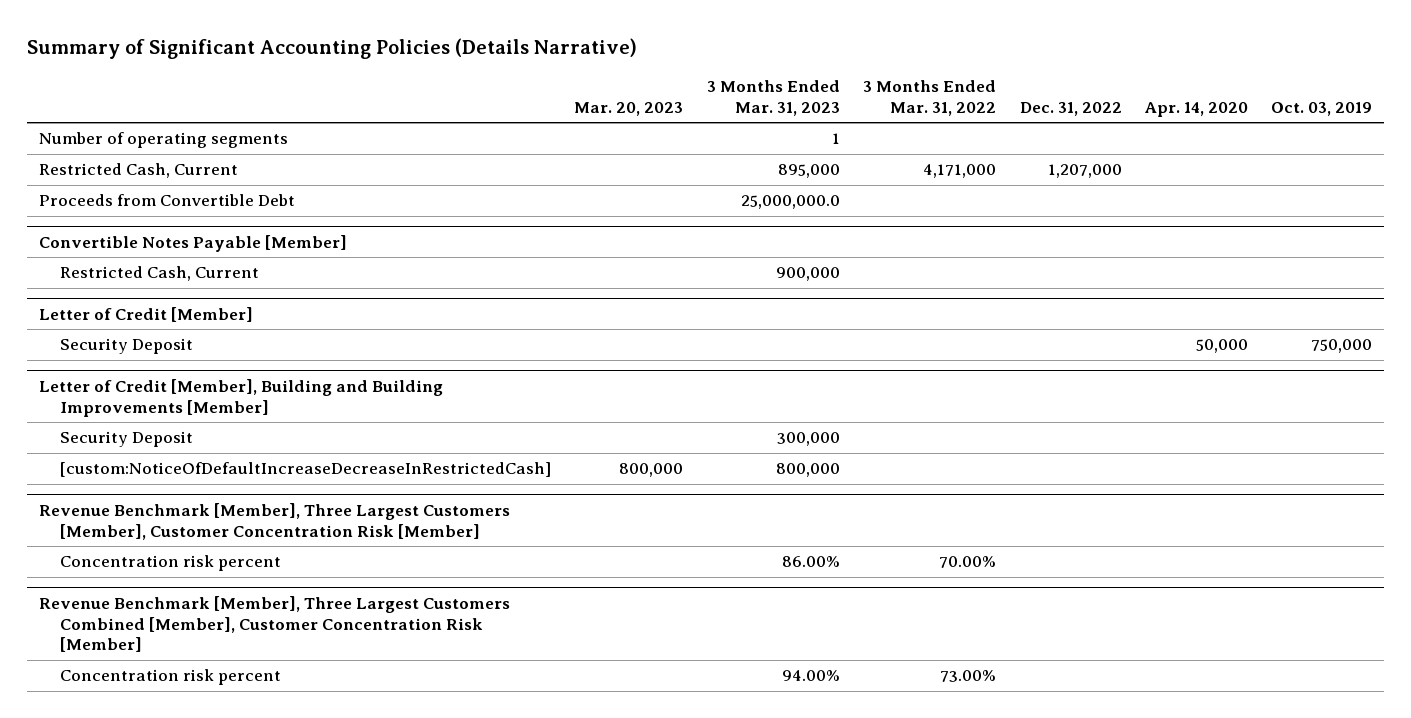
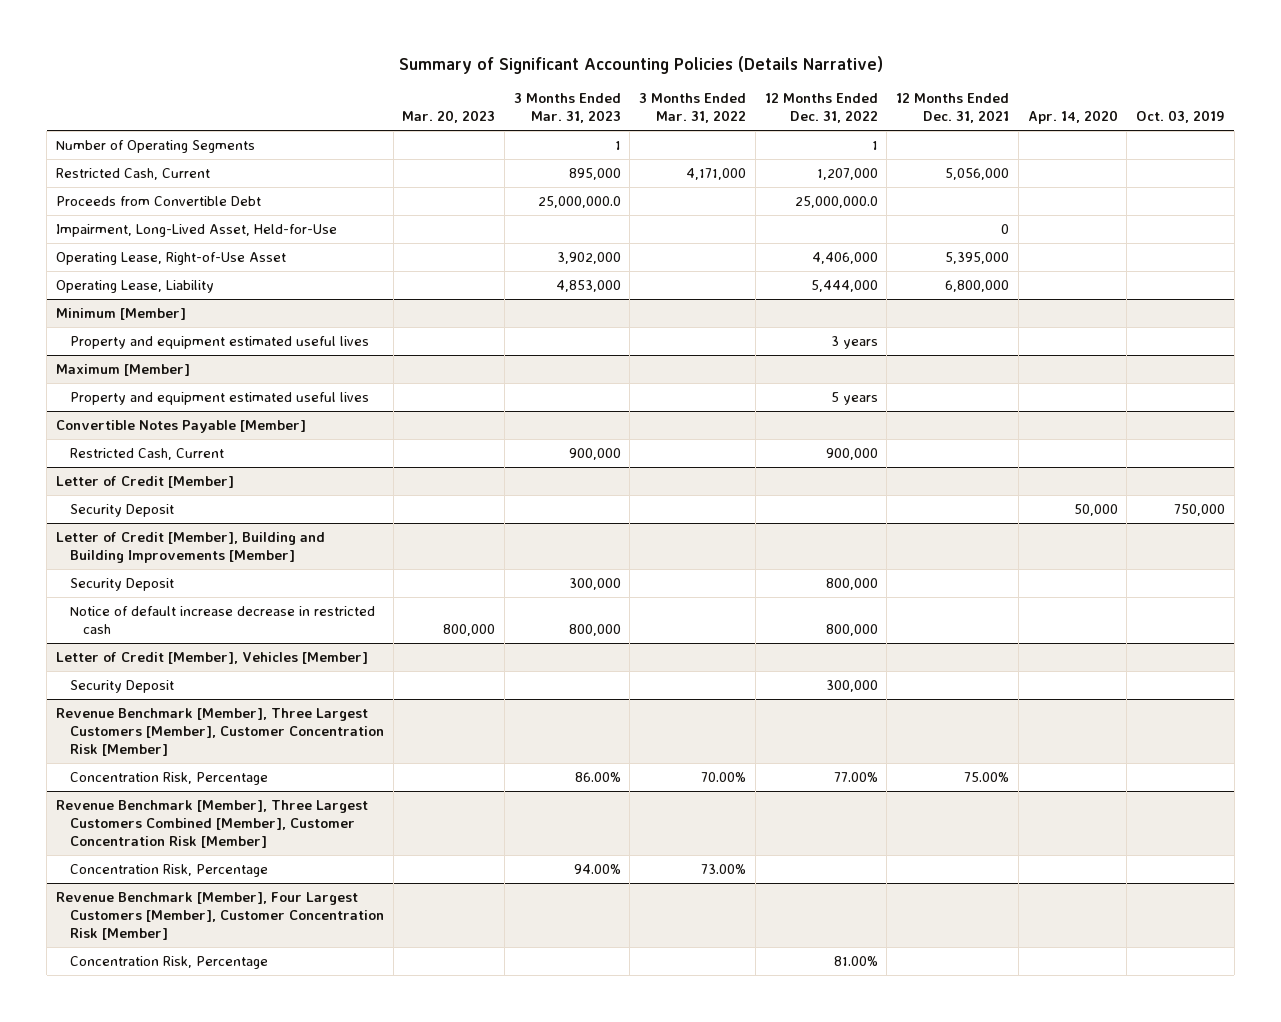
[1019,102,1122,117] Dec. 31, 2022 -> none
none -> [764,93,878,124] 12 Months Ended Dec. 31, 2022
none -> [896,93,1010,124] 12 Months Ended Dec. 31, 2021
[38,132,288,149] Number of operating segments -> [56,139,256,153] Number of Operating Segments
none -> [56,223,338,237] Impairment, Long-Lived Asset, Held-for-Use
none -> [56,251,287,265] Operating Lease, Right-of-Use Asset
none -> [56,279,215,293] Operating Lease, Liability
none -> [56,307,187,320] Minimum [Member]
none -> [69,335,369,349] Property and equipment estimated useful lives
none -> [56,363,191,376] Maximum [Member]
none -> [69,391,369,405] Property and equipment estimated useful lives
[60,462,552,478] [custom:NoticeOfDefaultIncreaseDecreaseInRestrictedCash] -> [69,605,375,634] Notice of default increase decrease in restricted cash
none -> [56,651,369,664] Letter of Credit [Member], Vehicles [Member]
none -> [69,679,174,693] Security Deposit
[60,555,282,572] Concentration risk percent -> [69,771,268,785] Concentration Risk, Percentage
[60,669,282,686] Concentration risk percent -> [69,863,268,877] Concentration Risk, Percentage
none -> [56,891,384,940] Revenue Benchmark [Member], Four Largest Customers [Member], Customer Concentration Risk [Member]
none -> [69,955,268,969] Concentration Risk, Percentage

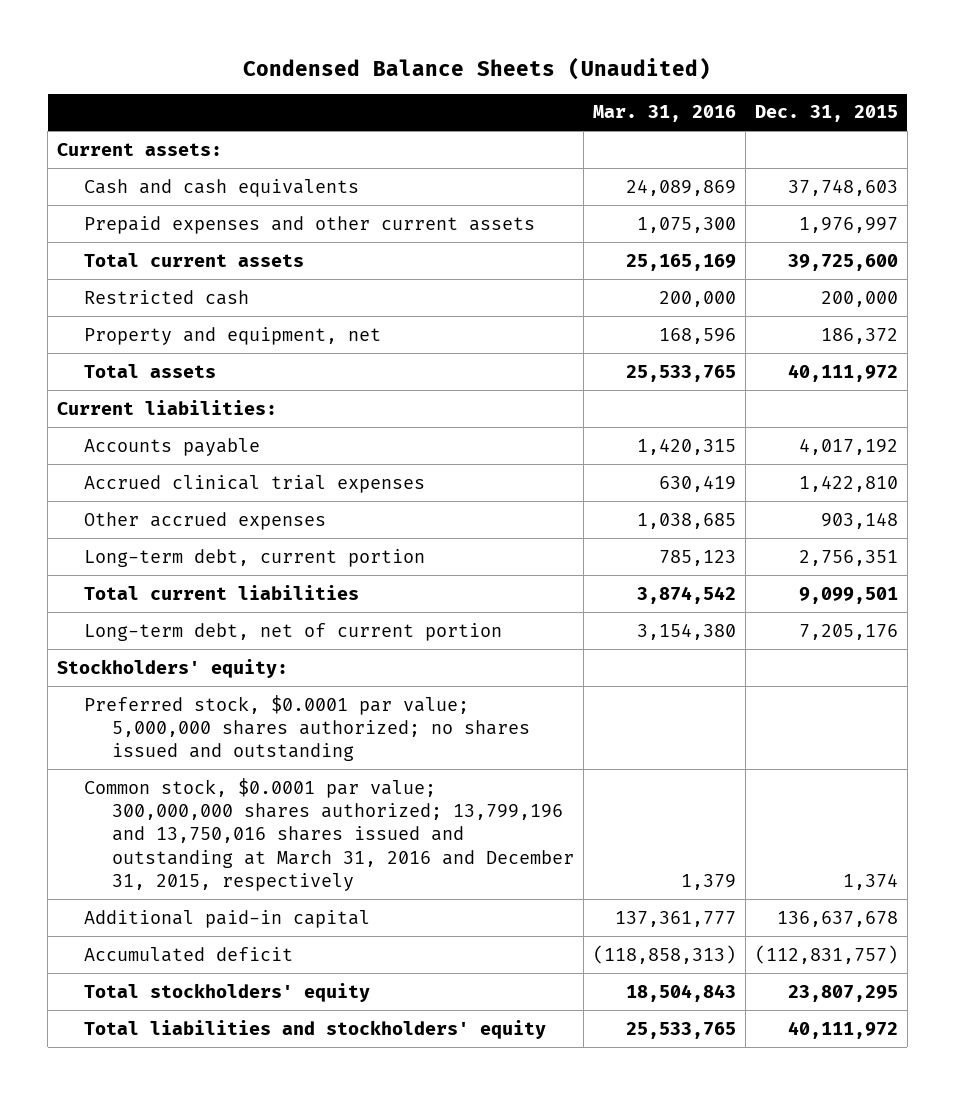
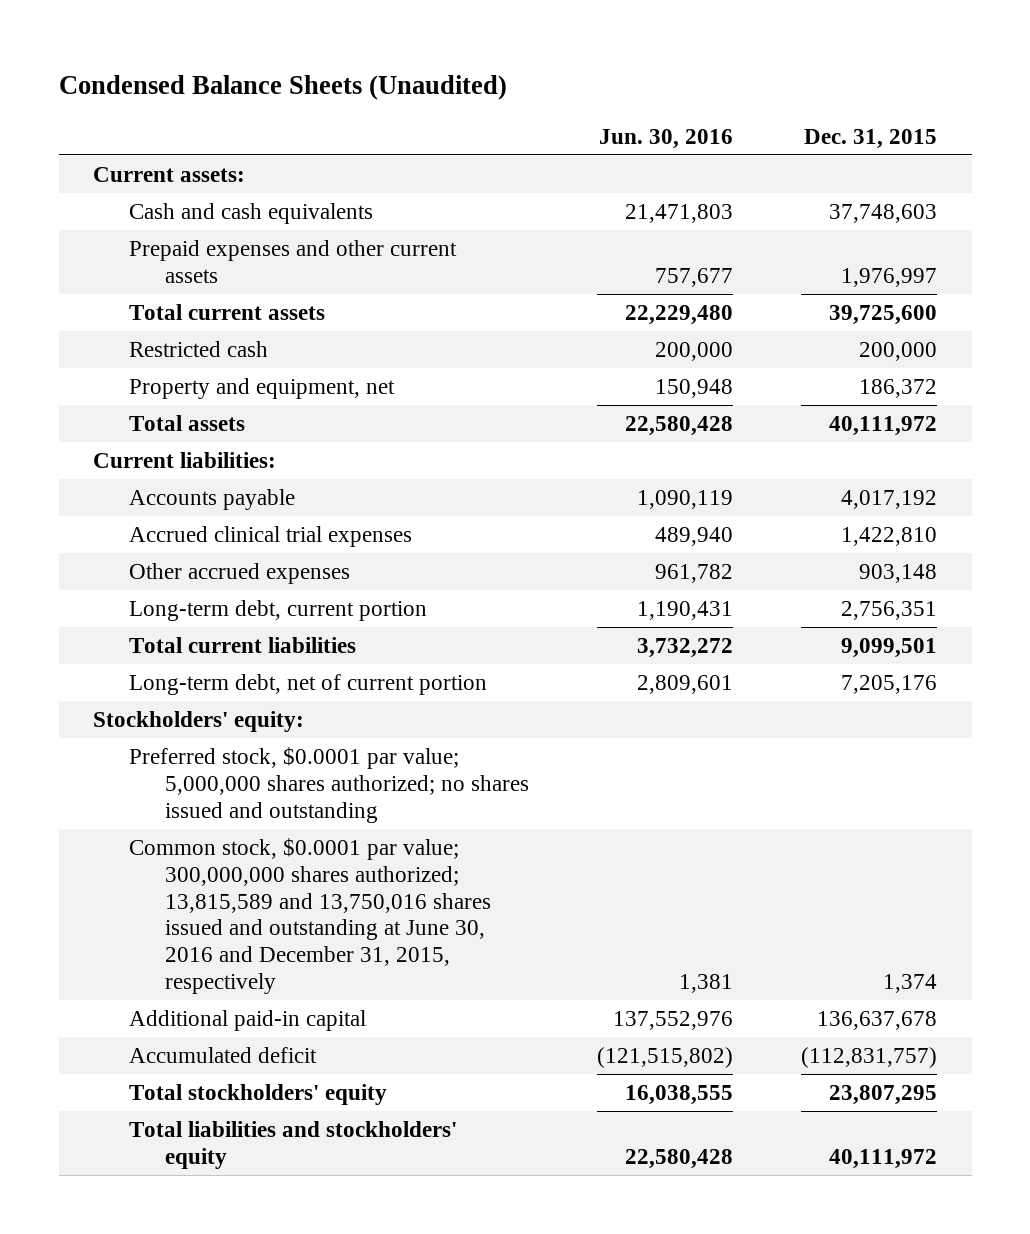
[592,105,736,123] Mar. 31, 2016 -> none
none -> [599,128,734,149] Jun. 30, 2016
[84,777,574,892] Common stock, $0.0001 par value; 300,000,000 shares authorized; 13,799,196 and 13,750,016 shares issued and outstanding at March 31, 2016 and December 31, 2015, respectively -> [128,838,492,994] Common stock, $0.0001 par value; 300,000,000 shares authorized; 13,815,589 and 13,750,016 shares issued and outstanding at June 30, 2016 and December 31, 2015, respectively

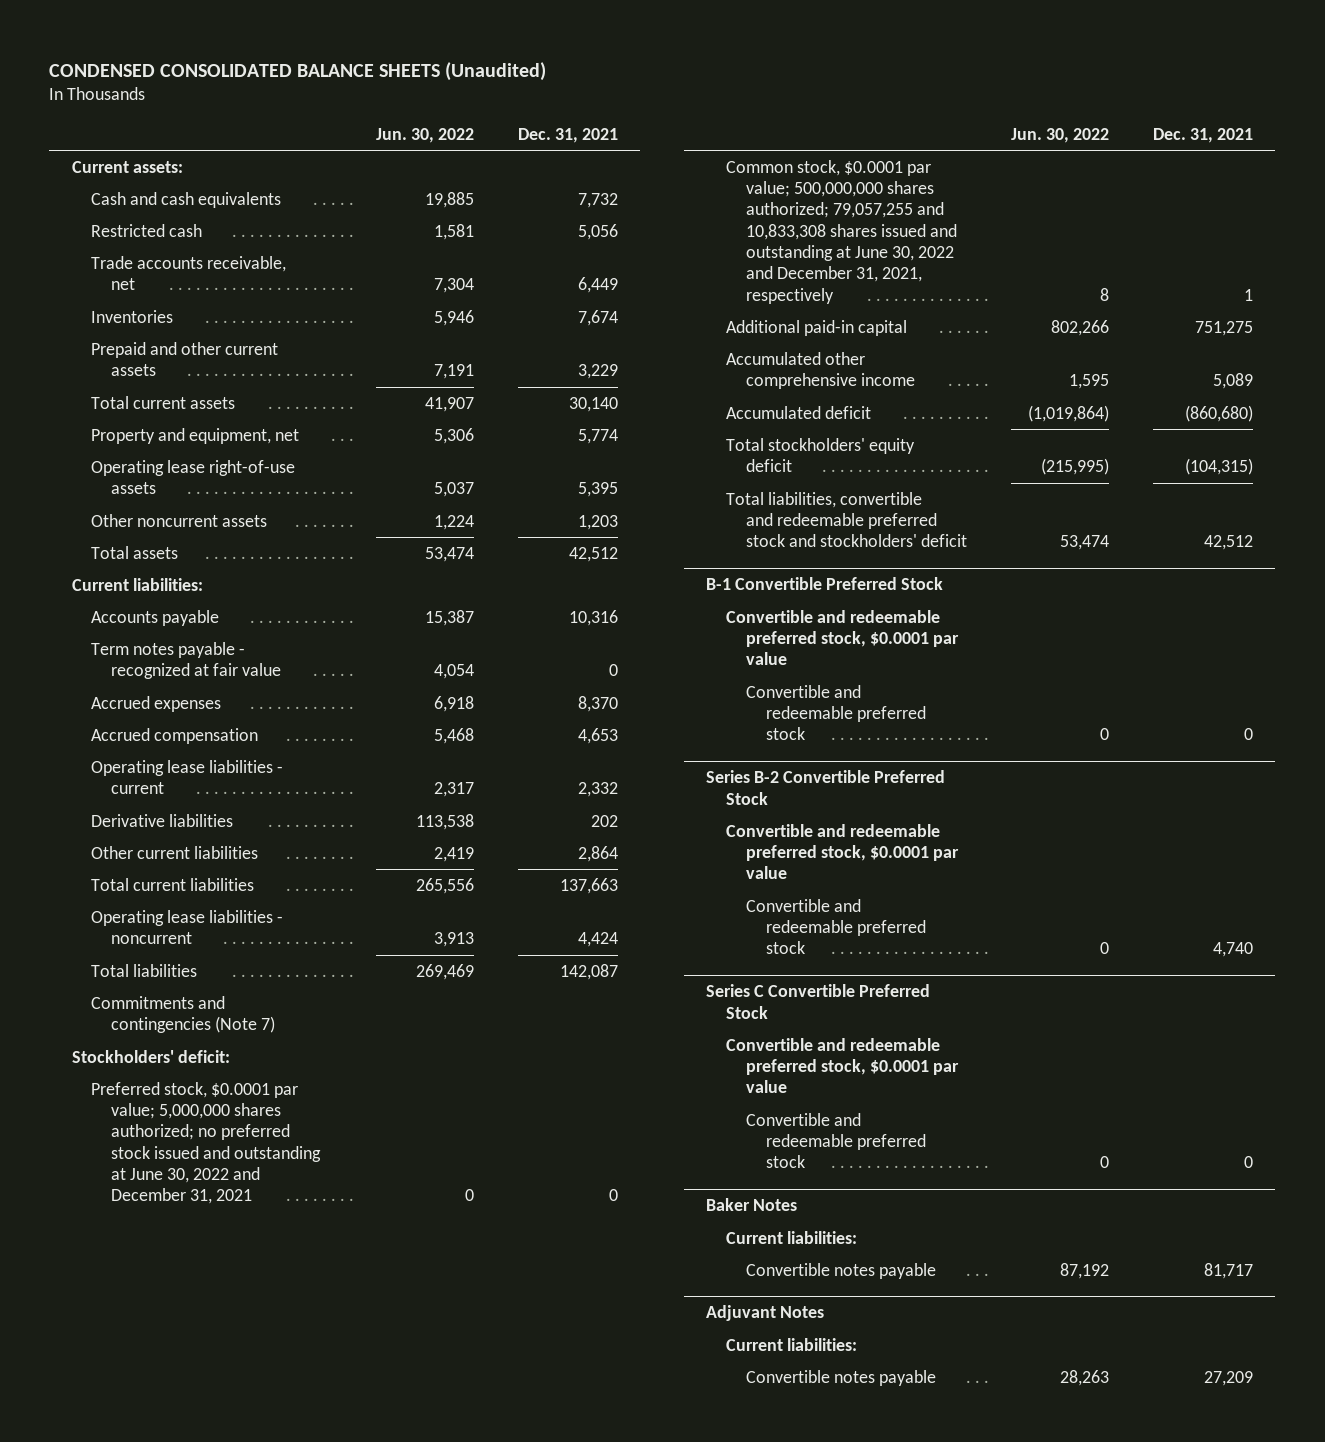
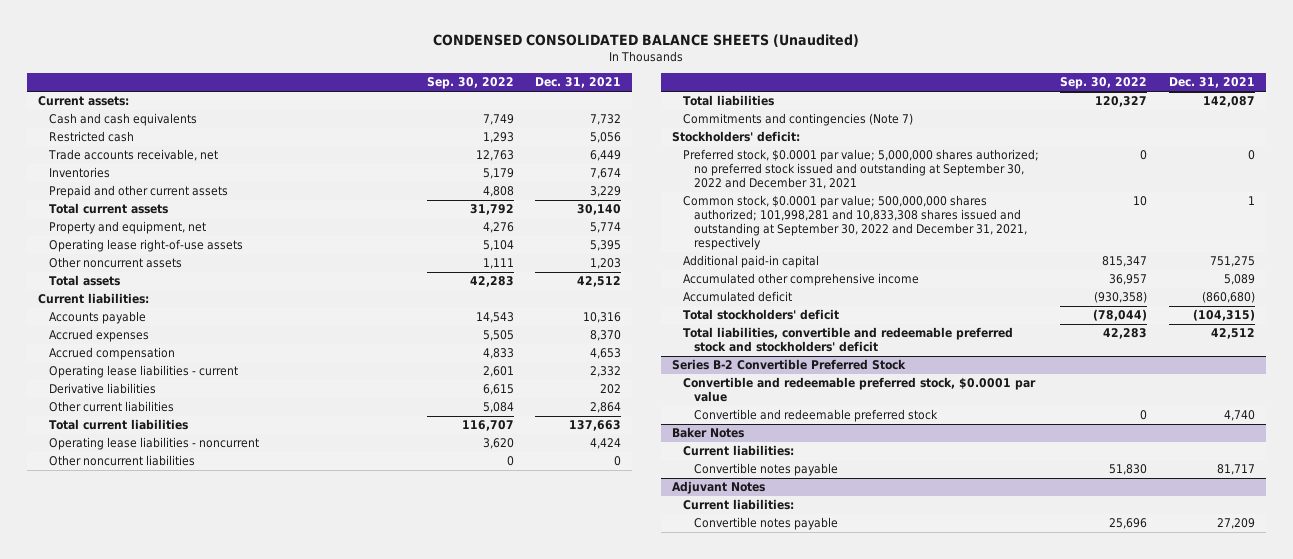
[376,127,475,143] Jun. 30, 2022 -> none
none -> [426,77,514,90] Sep. 30, 2022
[91,641,281,680] Term notes payable - recognized at fair value -> none
none -> [49,455,196,467] Other noncurrent liabilities
[91,1081,321,1205] Preferred stock, $0.0001 par value; 5,000,000 shares authorized; no preferred stock issued and outstanding at June 30, 2022 and December 31, 2021 -> [682,149,1039,189] Preferred stock, $0.0001 par value; 5,000,000 shares authorized; no preferred stock issued and outstanding at September 30, 2022 and December 31, 2021
[726,159,957,304] Common stock, $0.0001 par value; 500,000,000 shares authorized; 79,057,255 and 10,833,308 shares issued and outstanding at June 30, 2022 and December 31, 2021, respectively -> [682,195,1028,250] Common stock, $0.0001 par value; 500,000,000 shares authorized; 101,998,281 and 10,833,308 shares issued and outstanding at September 30, 2022 and December 31, 2021, respectively
[726,437,916,473] Total stockholders' equity deficit -> [682,309,839,321] Total stockholders' deficit
[706,577,944,591] B-1 Convertible Preferred Stock -> none
[726,609,959,666] Convertible and redeemable preferred stock, $0.0001 par value -> none
[745,684,926,741] Convertible and redeemable preferred stock -> none
[706,984,931,1019] Series C Convertible Preferred Stock -> none
[726,1037,959,1094] Convertible and redeemable preferred stock, $0.0001 par value -> none
[745,1112,926,1169] Convertible and redeemable preferred stock -> none

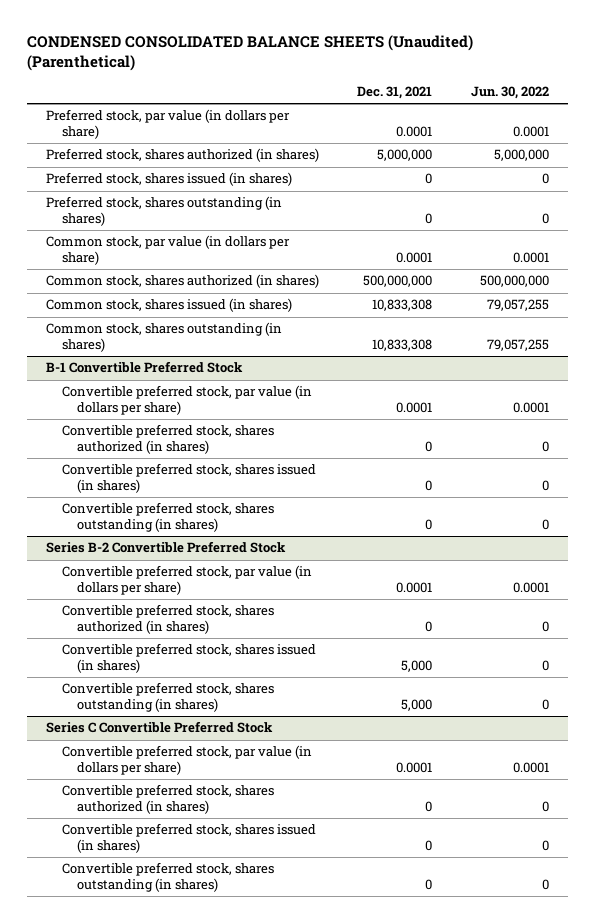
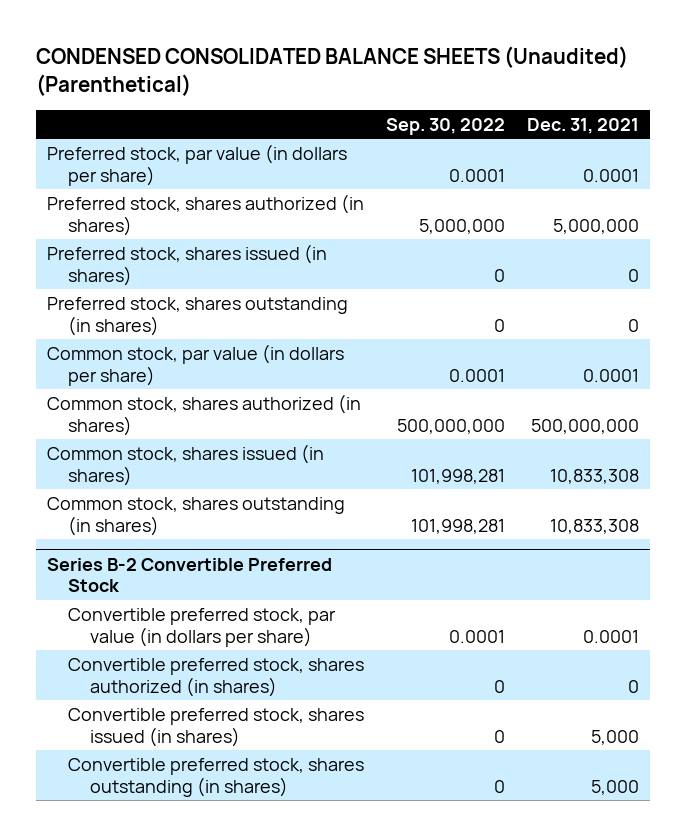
[470,85,549,99] Jun. 30, 2022 -> none
none -> [386,117,506,135] Sep. 30, 2022
[45,361,243,374] B-1 Convertible Preferred Stock -> none
[61,385,312,415] Convertible preferred stock, par value (in dollars per share) -> none
[61,424,274,454] Convertible preferred stock, shares authorized (in shares) -> none
[61,463,316,493] Convertible preferred stock, shares issued (in shares) -> none
[61,502,274,532] Convertible preferred stock, shares outstanding (in shares) -> none
[45,721,273,734] Series C Convertible Preferred Stock -> none
[61,745,312,775] Convertible preferred stock, par value (in dollars per share) -> none
[61,784,274,814] Convertible preferred stock, shares authorized (in shares) -> none
[61,823,316,853] Convertible preferred stock, shares issued (in shares) -> none
[61,862,274,892] Convertible preferred stock, shares outstanding (in shares) -> none

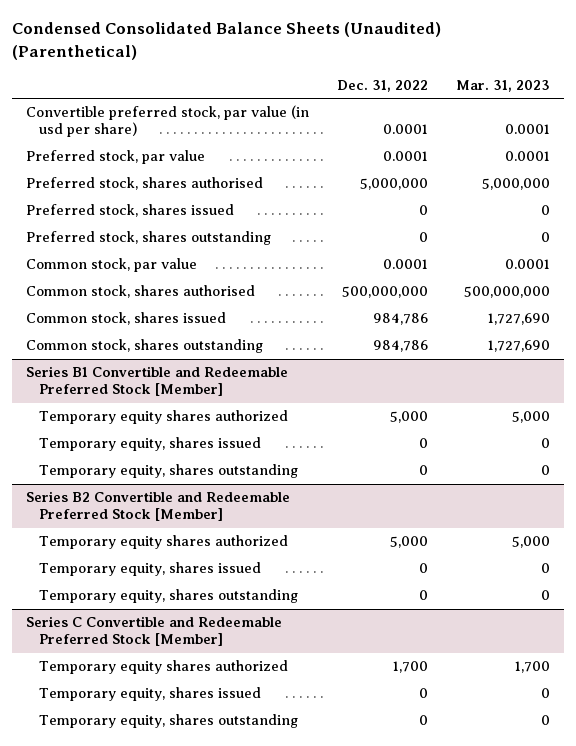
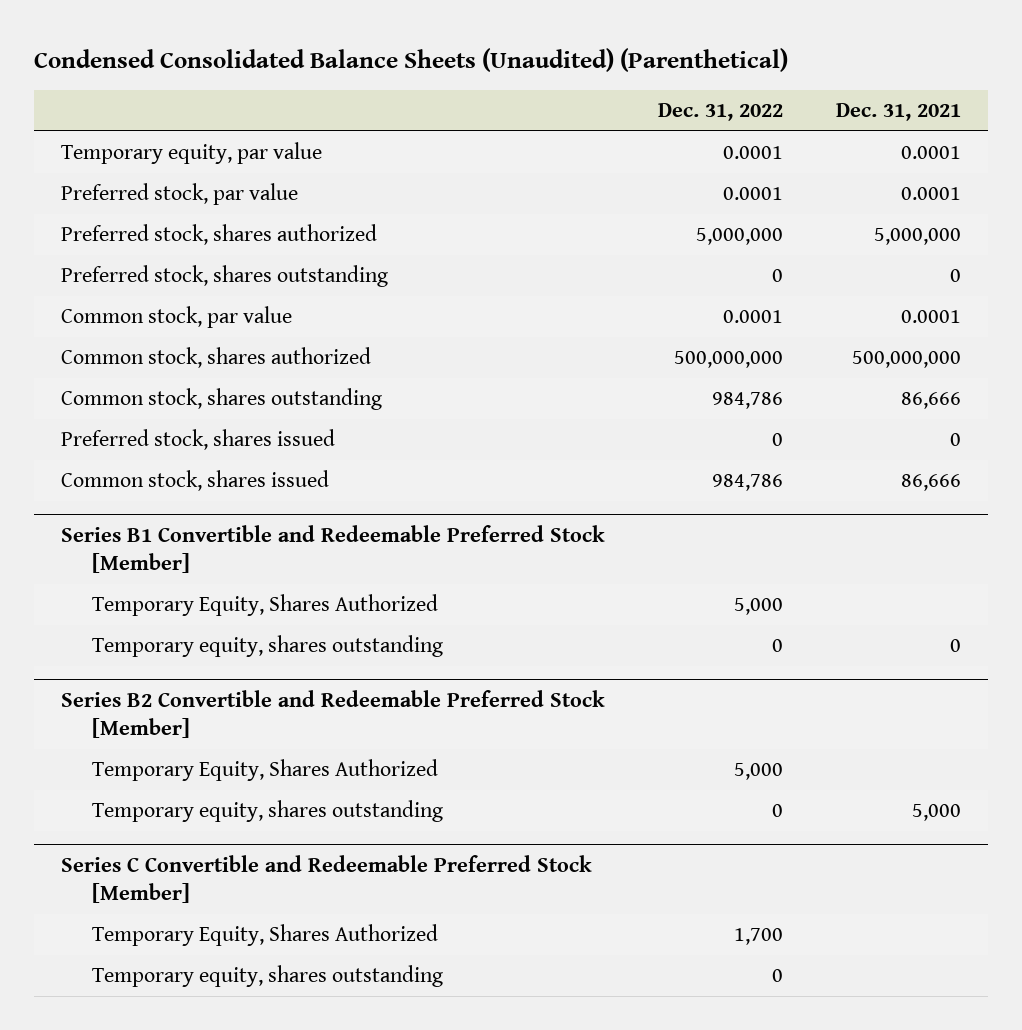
[455,79,550,92] Mar. 31, 2023 -> none
none -> [836,103,962,122] Dec. 31, 2021
[25,105,309,138] Convertible preferred stock, par value (in usd per share) -> [60,142,322,165] Temporary equity, par value
[25,177,263,191] Preferred stock, shares authorised -> [60,224,377,246] Preferred stock, shares authorized
[25,285,255,299] Common stock, shares authorised -> [60,347,371,369] Common stock, shares authorized
[25,204,234,218] Preferred stock, shares issued -> [60,429,335,451] Preferred stock, shares issued
[25,312,226,326] Common stock, shares issued -> [60,470,329,492] Common stock, shares issued
[39,437,262,452] Temporary equity, shares issued -> none
[39,410,289,425] Temporary equity shares authorized -> [92,594,439,617] Temporary Equity, Shares Authorized
[39,562,262,577] Temporary equity, shares issued -> none
[39,535,289,550] Temporary equity shares authorized -> [92,759,439,782] Temporary Equity, Shares Authorized
[39,687,262,702] Temporary equity, shares issued -> none
[39,660,289,675] Temporary equity shares authorized -> [92,924,439,947] Temporary Equity, Shares Authorized

